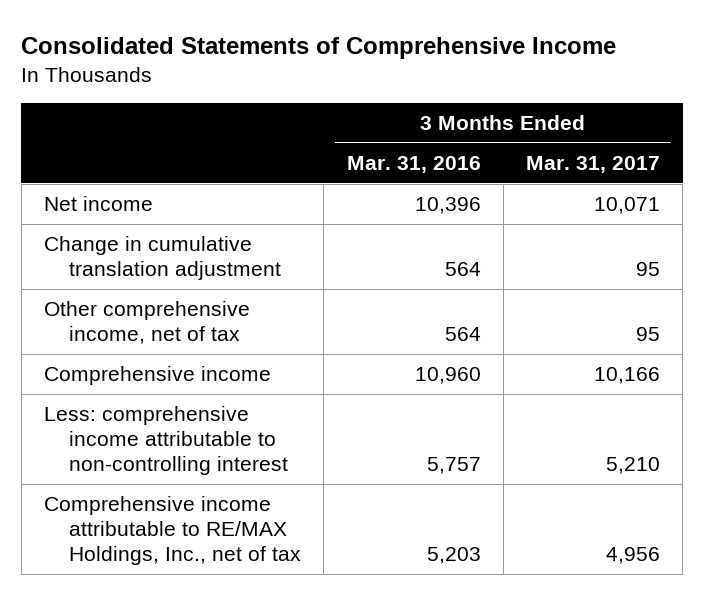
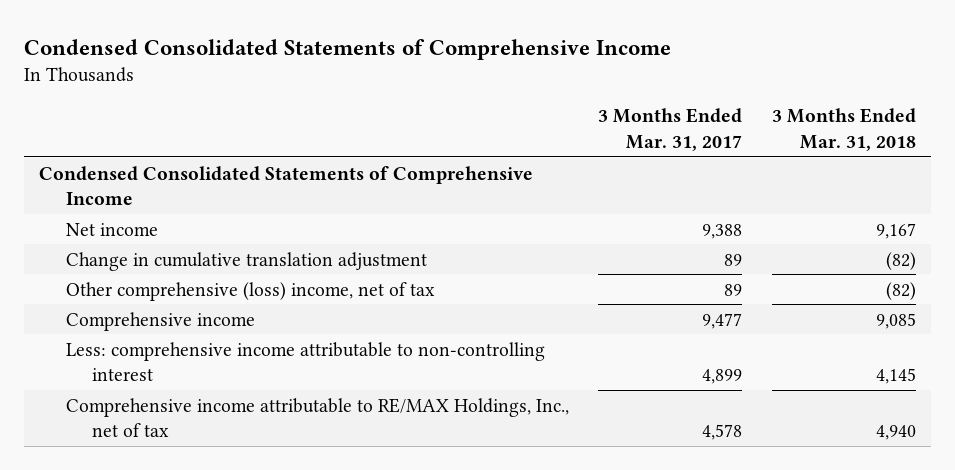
[21,36,617,59] Consolidated Statements of Comprehensive Income -> [23,38,671,60] Condensed Consolidated Statements of Comprehensive Income
[346,155,481,173] Mar. 31, 2016 -> none
none -> [772,108,917,152] 3 Months Ended Mar. 31, 2018
none -> [38,165,533,206] Condensed Consolidated Statements of Comprehensive Income
[593,197,660,215] 10,071 -> [702,223,743,239] 9,388
[635,262,660,277] 95 -> [724,253,743,266] 89
[44,301,251,345] Other comprehensive income, net of tax -> [65,281,435,301] Other comprehensive (loss) income, net of tax
[635,327,660,342] 95 -> [724,283,743,296] 89
[593,367,660,385] 10,166 -> [702,312,743,329] 9,477
[605,457,660,475] 5,210 -> [702,369,743,385] 4,899
[605,547,660,565] 4,956 -> [702,424,743,441] 4,578

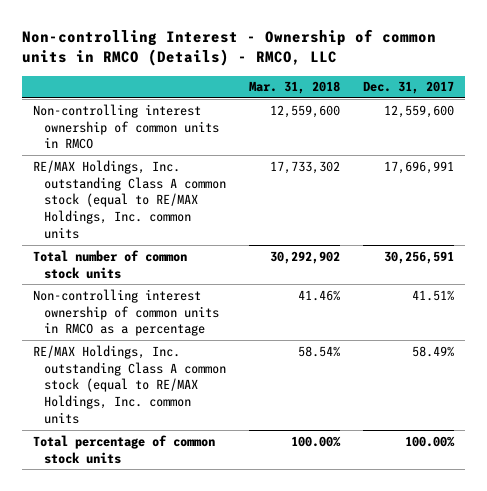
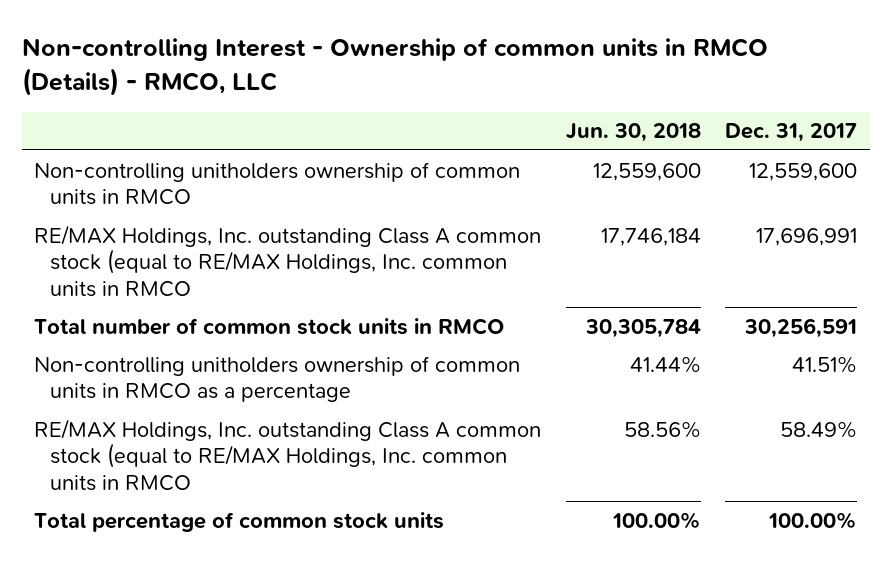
[249,81,341,95] Mar. 31, 2018 -> none
none -> [565,123,701,143] Jun. 30, 2018
[33,103,220,150] Non-controlling interest ownership of common units in RMCO -> [34,161,521,206] Non-controlling unitholders ownership of common units in RMCO
[33,159,227,239] RE/MAX Holdings, Inc. outstanding Class A common stock (equal to RE/MAX Holdings, Inc. common units -> [34,224,542,297] RE/MAX Holdings, Inc. outstanding Class A common stock (equal to RE/MAX Holdings, Inc. common units in RMCO
[33,249,188,279] Total number of common stock units -> [34,317,505,335] Total number of common stock units in RMCO
[33,288,220,337] Non-controlling interest ownership of common units in RMCO as a percentage -> [34,355,521,403] Non-controlling unitholders ownership of common units in RMCO as a percentage
[33,344,227,424] RE/MAX Holdings, Inc. outstanding Class A common stock (equal to RE/MAX Holdings, Inc. common units -> [34,418,542,491] RE/MAX Holdings, Inc. outstanding Class A common stock (equal to RE/MAX Holdings, Inc. common units in RMCO

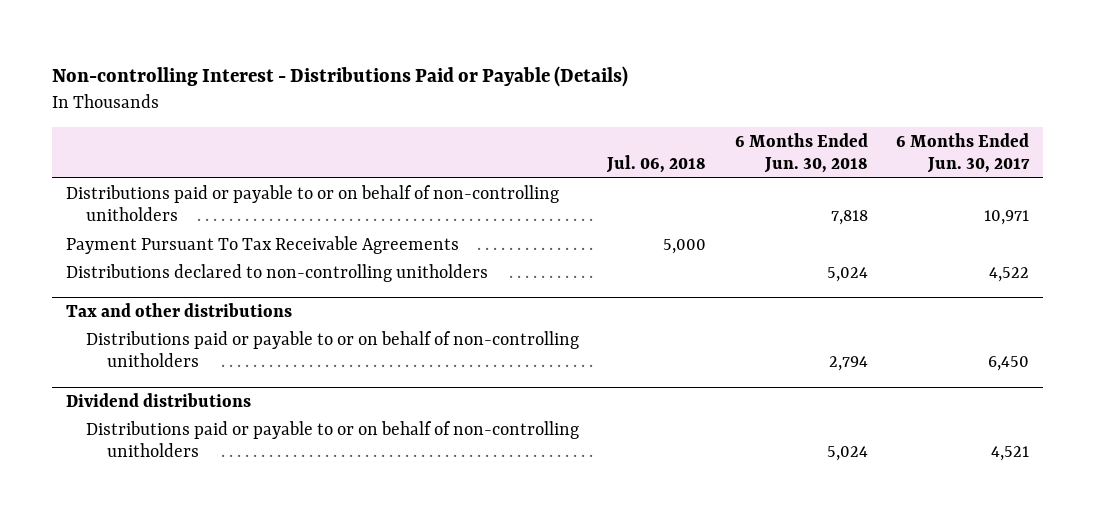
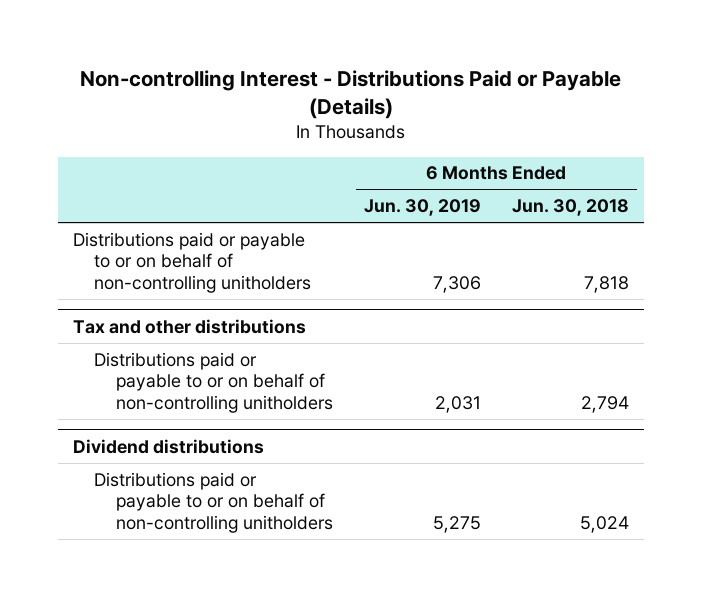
[606,155,707,174] Jul. 06, 2018 -> none
[895,132,1030,174] 6 Months Ended Jun. 30, 2017 -> none
none -> [363,199,481,217] Jun. 30, 2019
[66,235,460,254] Payment Pursuant To Tax Receivable Agreements -> none
[66,263,489,282] Distributions declared to non-controlling unitholders -> none

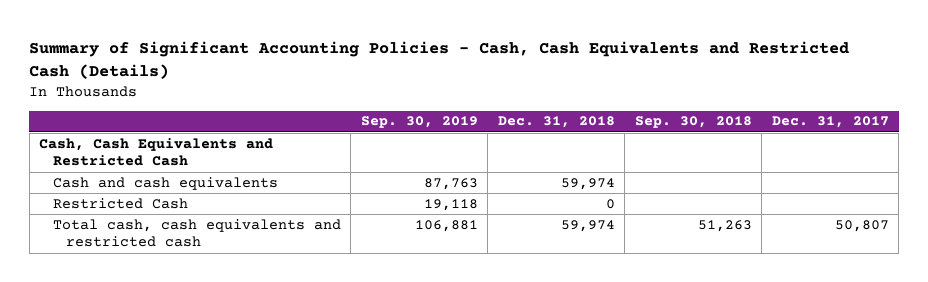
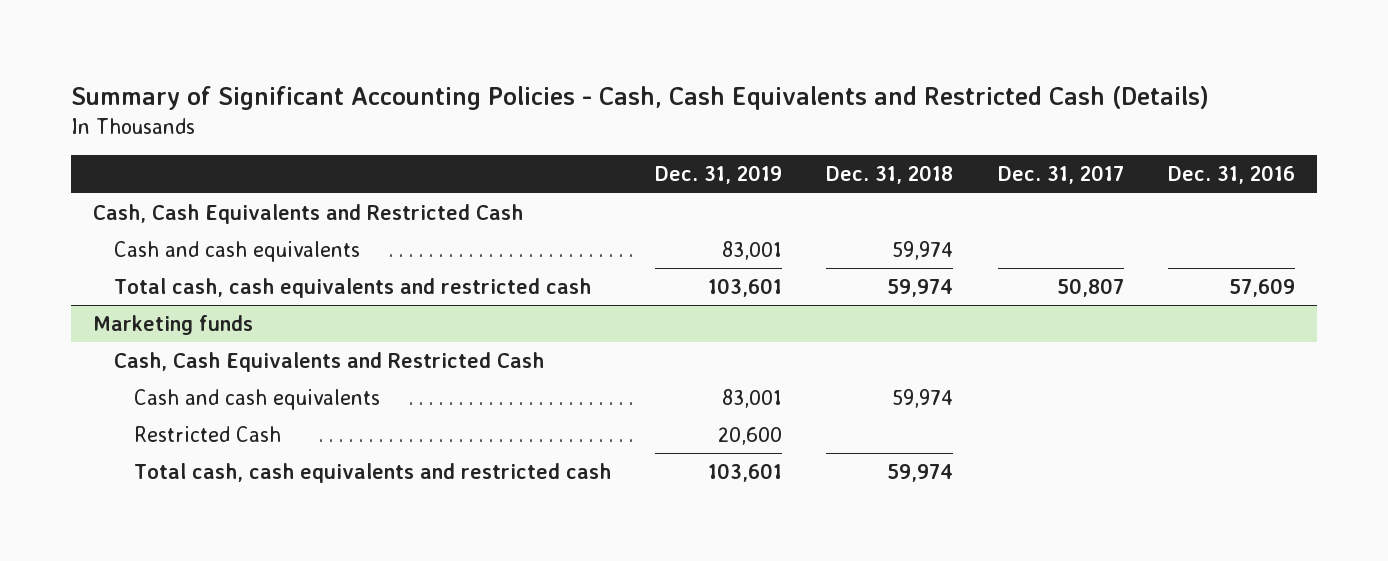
[360,116,478,129] Sep. 30, 2019 -> none
[634,116,752,129] Sep. 30, 2018 -> none
none -> [655,165,783,185] Dec. 31, 2019
none -> [1167,165,1295,185] Dec. 31, 2016
[52,197,188,209] Restricted Cash -> none
none -> [93,314,254,335] Marketing funds
none -> [113,351,544,372] Cash, Cash Equivalents and Restricted Cash
none -> [133,388,380,410] Cash and cash equivalents
none -> [133,425,281,442] Restricted Cash
none -> [133,462,611,483] Total cash, cash equivalents and restricted cash

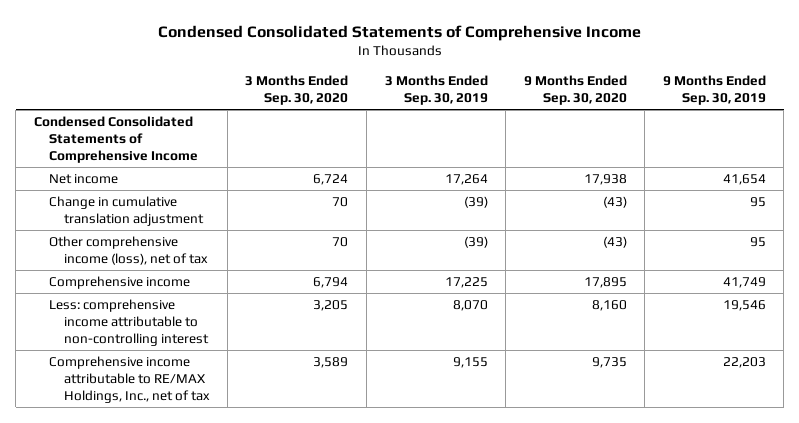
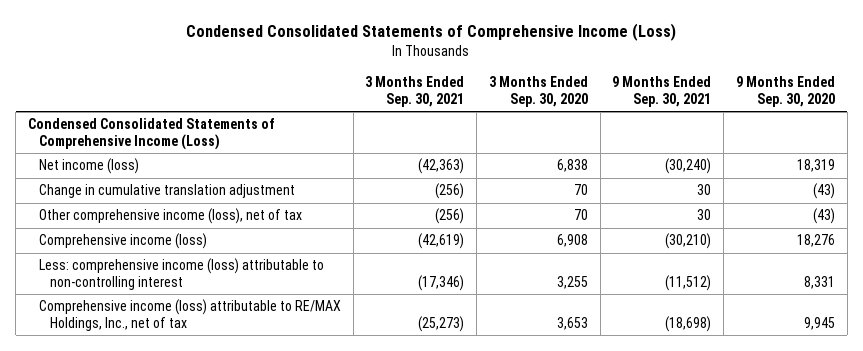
[157,24,641,41] Condensed Consolidated Statements of Comprehensive Income -> [186,23,677,42] Condensed Consolidated Statements of Comprehensive Income (Loss)
[384,75,488,106] 3 Months Ended Sep. 30, 2019 -> none
[662,75,766,106] 9 Months Ended Sep. 30, 2019 -> none
none -> [365,76,465,107] 3 Months Ended Sep. 30, 2021
none -> [612,76,712,107] 9 Months Ended Sep. 30, 2021
[33,115,199,163] Condensed Consolidated Statements of Comprehensive Income -> [28,118,276,150] Condensed Consolidated Statements of Comprehensive Income (Loss)
[49,173,119,184] Net income -> [38,158,139,175] Net income (loss)
[313,173,349,185] 6,724 -> [556,159,588,173] 6,838
[583,173,627,185] 17,938 -> [796,159,835,173] 18,319
[49,275,191,289] Comprehensive income -> [38,233,207,250] Comprehensive income (loss)
[313,276,349,288] 6,794 -> [556,234,588,248] 6,908
[583,276,627,288] 17,895 -> [796,234,835,248] 18,276
[49,298,210,346] Less: comprehensive income attributable to non-controlling interest -> [38,258,324,290] Less: comprehensive income (loss) attributable to non-controlling interest
[313,299,349,311] 3,205 -> [556,275,588,289] 3,255
[591,299,627,311] 8,160 -> [803,275,835,289] 8,331
[49,355,211,403] Comprehensive income attributable to RE/MAX Holdings, Inc., net of tax -> [38,299,341,331] Comprehensive income (loss) attributable to RE/MAX Holdings, Inc., net of tax
[313,356,349,368] 3,589 -> [556,316,588,330] 3,653
[591,356,627,368] 9,735 -> [803,316,835,330] 9,945

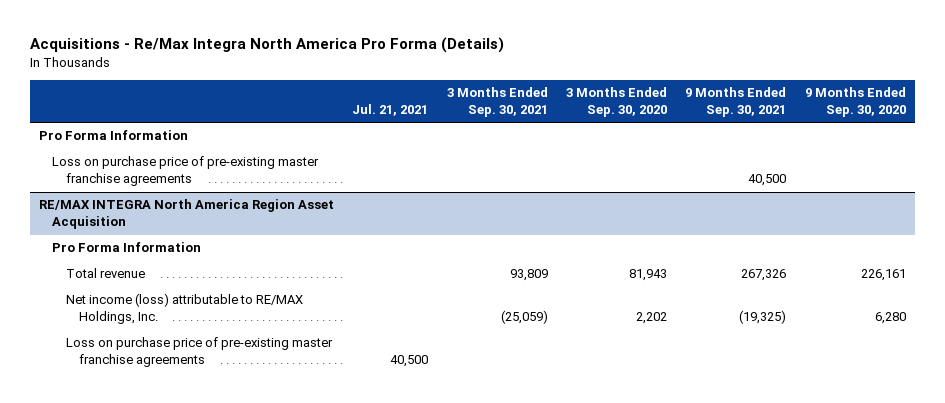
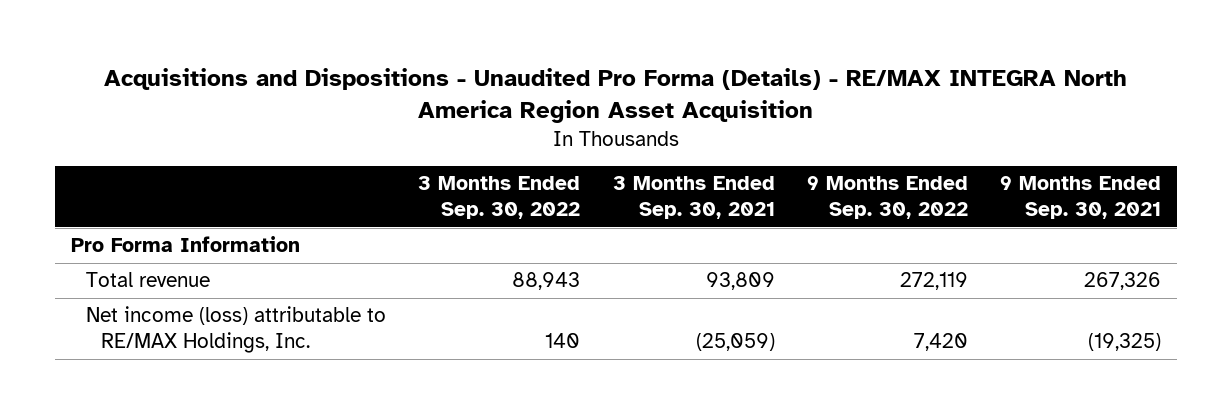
[29,37,504,54] Acquisitions - Re/Max Integra North America Pro Forma (Details) -> [104,68,1128,124] Acquisitions and Dispositions - Unaudited Pro Forma (Details) - RE/MAX INTEGRA North America Region Asset Acquisition
[352,103,429,116] Jul. 21, 2021 -> none
[566,87,668,117] 3 Months Ended Sep. 30, 2020 -> none
[804,87,906,117] 9 Months Ended Sep. 30, 2020 -> none
none -> [418,176,581,220] 3 Months Ended Sep. 30, 2022
none -> [807,176,969,220] 9 Months Ended Sep. 30, 2022
[52,156,320,187] Loss on purchase price of pre-existing master franchise agreements -> none
[38,199,334,230] RE/MAX INTEGRA North America Region Asset Acquisition -> none
[52,242,202,253] Pro Forma Information -> none
[65,337,333,368] Loss on purchase price of pre-existing master franchise agreements -> none

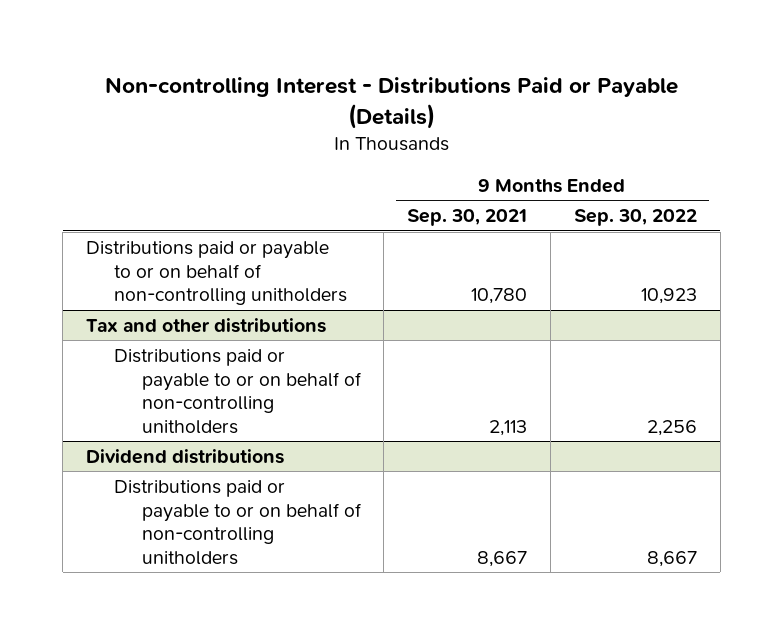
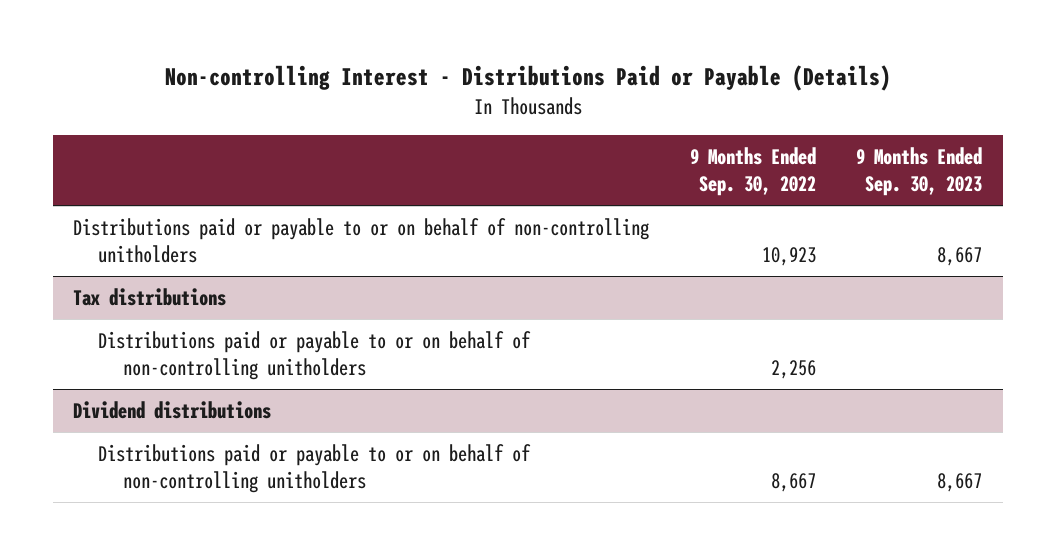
[407,209,528,227] Sep. 30, 2021 -> none
none -> [856,146,983,196] 9 Months Ended Sep. 30, 2023
[86,317,327,333] Tax and other distributions -> [73,287,227,306] Tax distributions

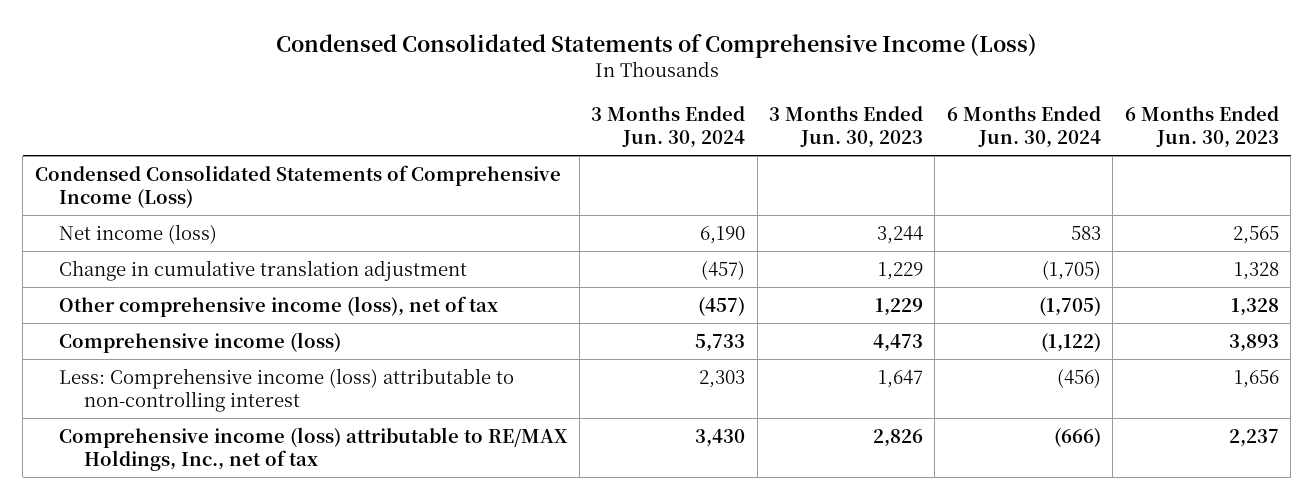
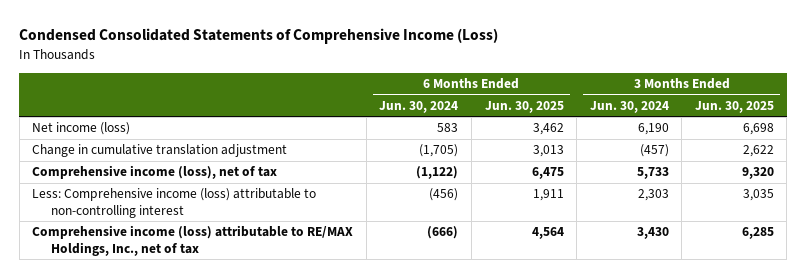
[768,105,923,148] 3 Months Ended Jun. 30, 2023 -> none
[1124,105,1279,148] 6 Months Ended Jun. 30, 2023 -> none
none -> [484,100,564,113] Jun. 30, 2025
none -> [694,100,774,113] Jun. 30, 2025
[34,165,561,209] Condensed Consolidated Statements of Comprehensive Income (Loss) -> none
[59,296,499,318] Other comprehensive income (loss), net of tax -> none
[59,332,342,354] Comprehensive income (loss) -> [32,165,278,180] Comprehensive income (loss), net of tax

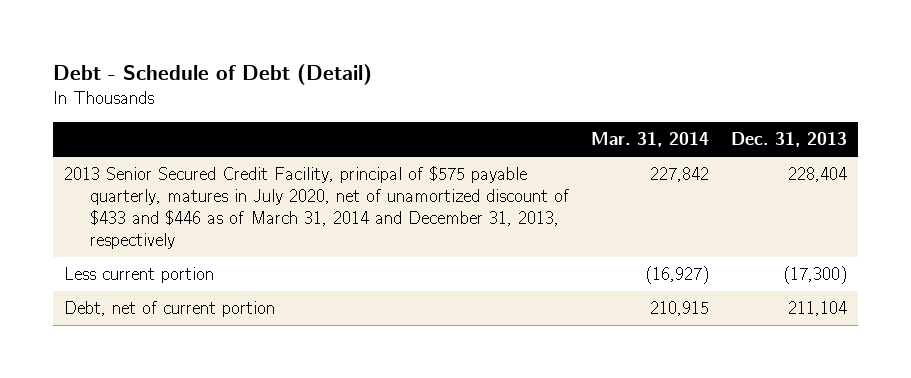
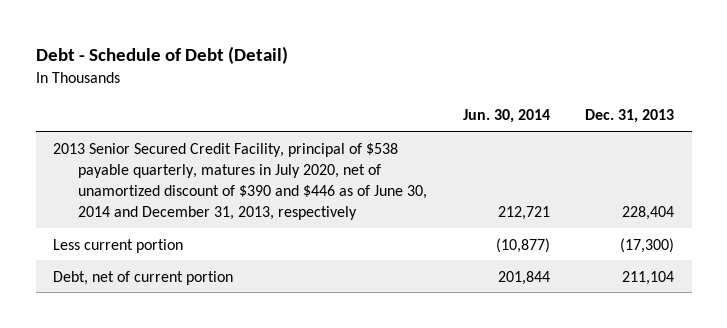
[590,132,709,148] Mar. 31, 2014 -> none
none -> [462,109,550,124] Jun. 30, 2014
[63,166,569,249] 2013 Senior Secured Credit Facility, principal of $575 payable quarterly, matures in July 2020, net of unamortized discount of $433 and $446 as of March 31, 2014 and December 31, 2013, respectively -> [53,142,428,220] 2013 Senior Secured Credit Facility, principal of $538 payable quarterly, matures in July 2020, net of unamortized discount of $390 and $446 as of June 30, 2014 and December 31, 2013, respectively

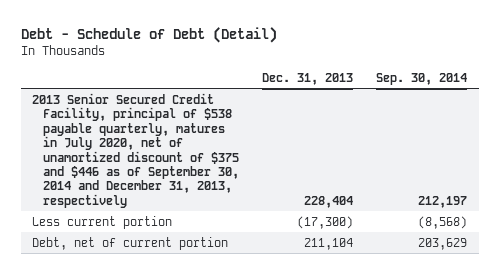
[462,109,550,124] Jun. 30, 2014 -> none
none -> [376,72,468,85] Sep. 30, 2014
[53,142,428,220] 2013 Senior Secured Credit Facility, principal of $538 payable quarterly, matures in July 2020, net of unamortized discount of $390 and $446 as of June 30, 2014 and December 31, 2013, respectively -> [32,92,240,208] 2013 Senior Secured Credit Facility, principal of $538 payable quarterly, matures in July 2020, net of unamortized discount of $375 and $446 as of September 30, 2014 and December 31, 2013, respectively

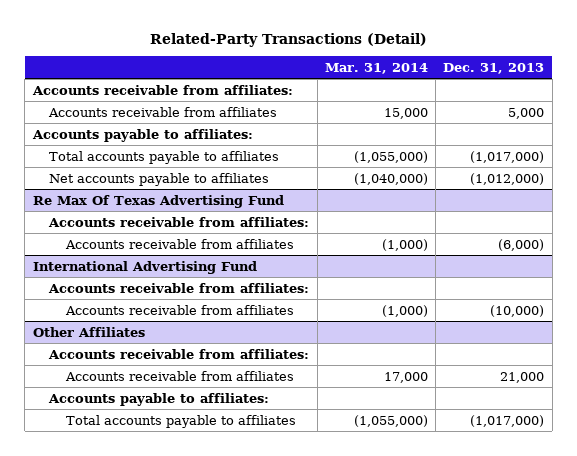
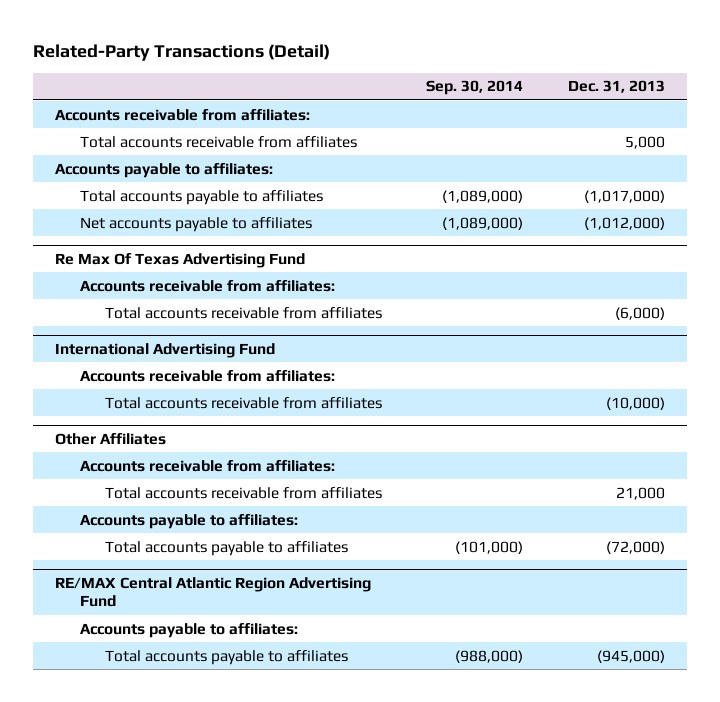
[324,62,428,74] Mar. 31, 2014 -> none
none -> [426,80,524,96] Sep. 30, 2014
[48,106,278,117] Accounts receivable from affiliates -> [79,135,357,148] Total accounts receivable from affiliates
[64,238,294,249] Accounts receivable from affiliates -> [104,306,382,319] Total accounts receivable from affiliates
[64,304,294,315] Accounts receivable from affiliates -> [104,396,382,409] Total accounts receivable from affiliates
[64,370,294,381] Accounts receivable from affiliates -> [104,486,382,499] Total accounts receivable from affiliates
[470,414,545,427] (1,017,000) -> [605,540,665,554] (72,000)
none -> [54,576,371,608] RE/MAX Central Atlantic Region Advertising Fund
none -> [79,622,298,638] Accounts payable to affiliates:
none -> [104,649,348,665] Total accounts payable to affiliates

